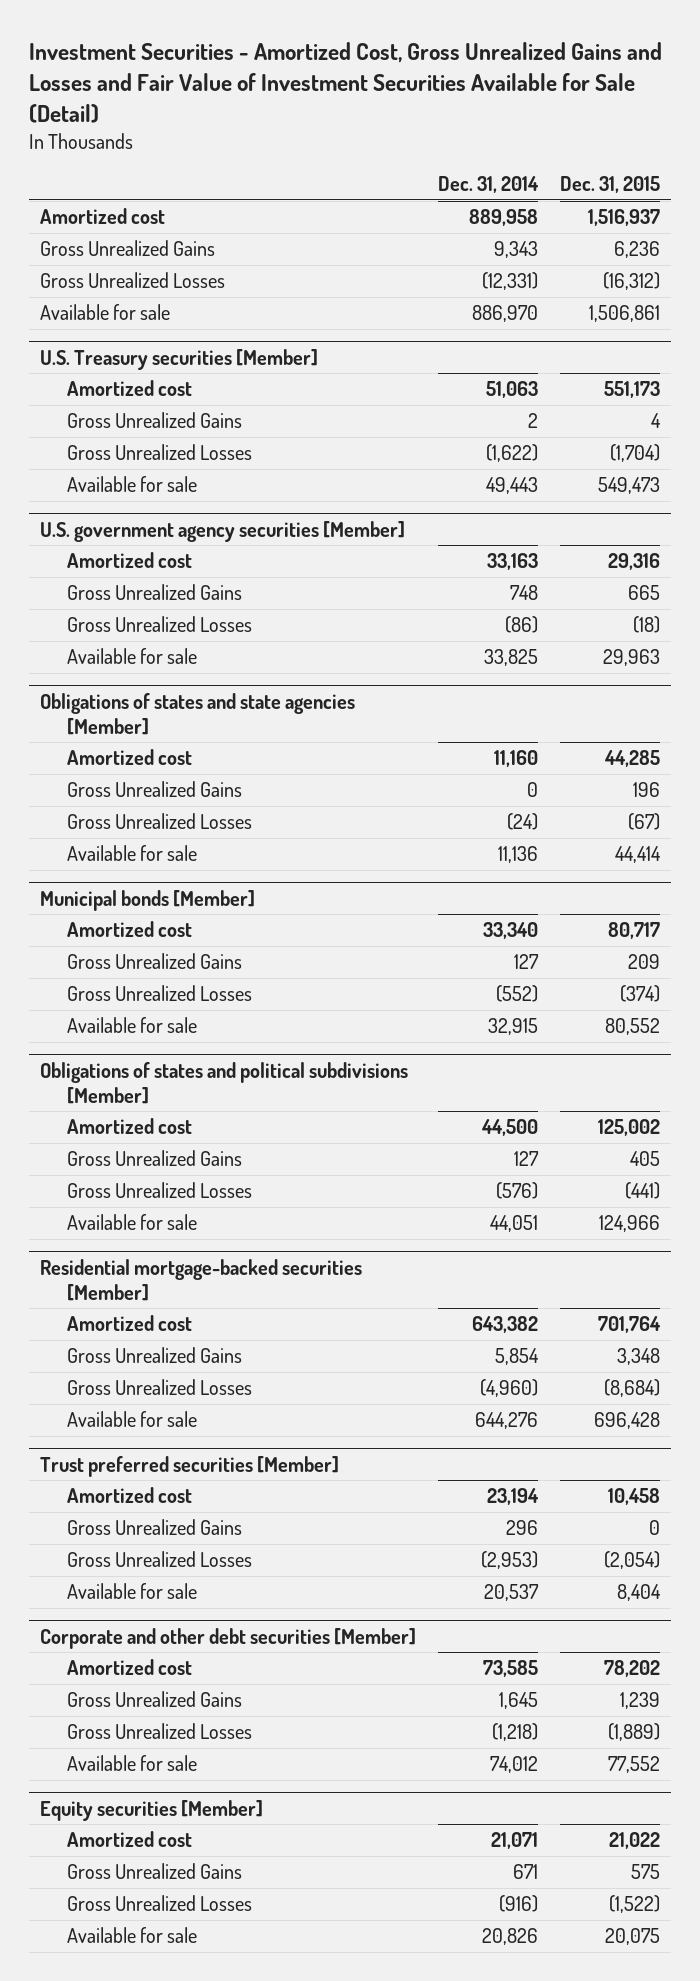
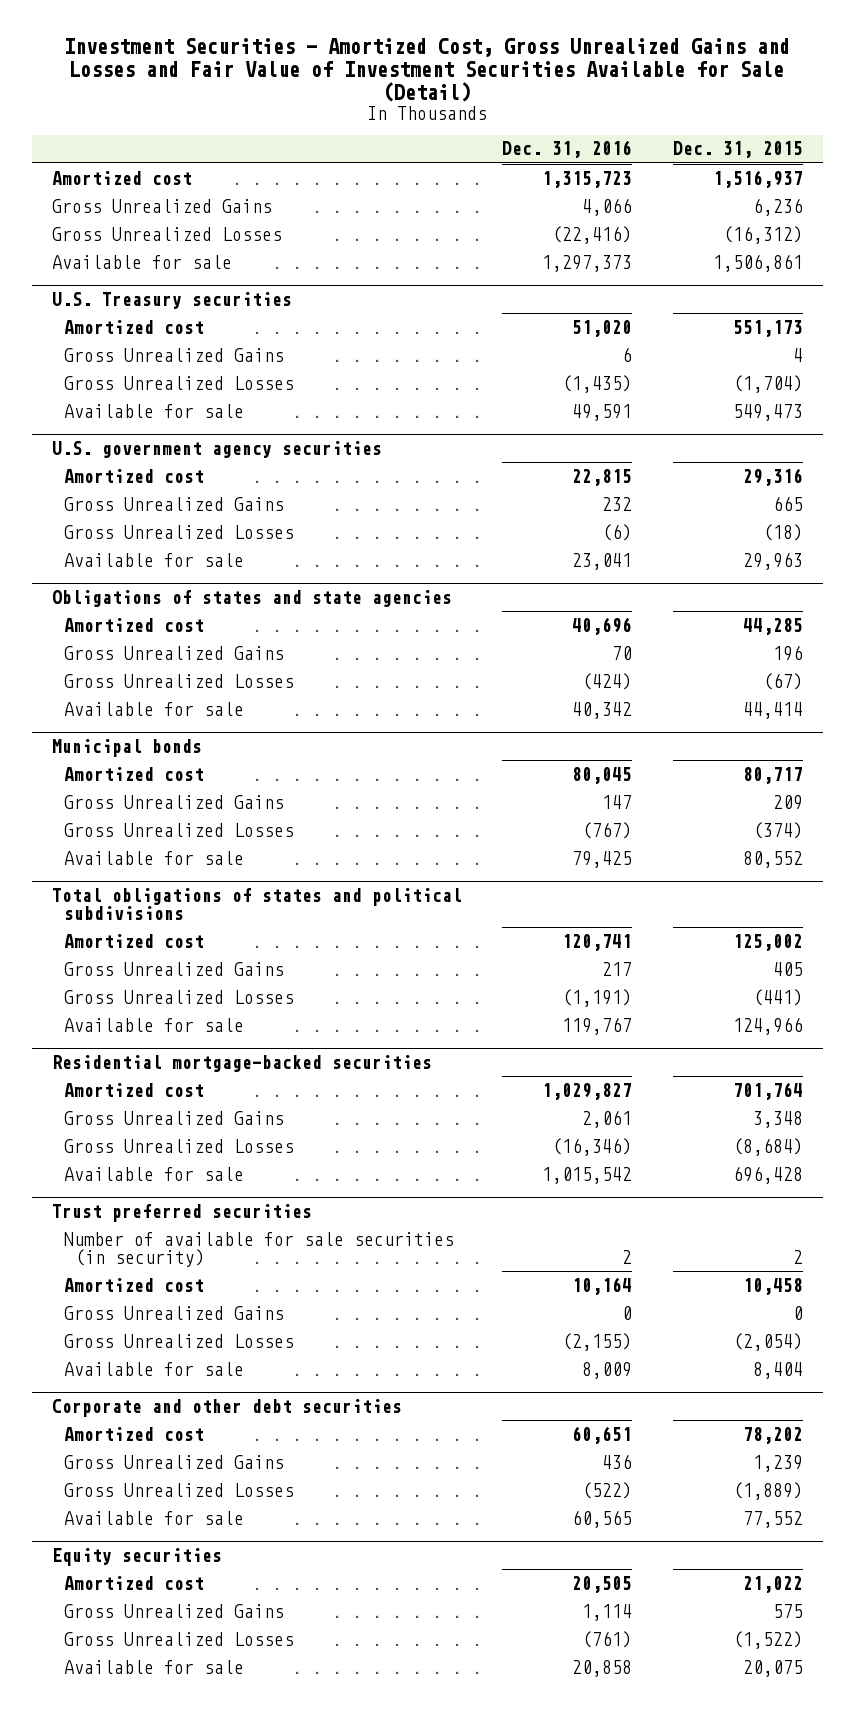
[438,176,540,194] Dec. 31, 2014 -> none
none -> [502,140,633,159] Dec. 31, 2016
[40,348,319,370] U.S. Treasury securities [Member] -> [51,291,292,309] U.S. Treasury securities
[40,520,406,542] U.S. government agency securities [Member] -> [51,440,382,458] U.S. government agency securities
[40,692,356,735] Obligations of states and state agencies [Member] -> [51,589,452,607] Obligations of states and state agencies
[40,889,256,911] Municipal bonds [Member] -> [51,738,202,757] Municipal bonds
[40,1061,409,1104] Obligations of states and political subdivisions [Member] -> [51,887,462,920] Total obligations of states and political subdivisions
[40,1258,363,1301] Residential mortgage-backed securities [Member] -> [51,1054,432,1072] Residential mortgage-backed securities
[40,1455,340,1477] Trust preferred securities [Member] -> [51,1203,312,1222] Trust preferred securities
none -> [63,1231,454,1267] Number of available for sale securities (in security)
[40,1627,417,1649] Corporate and other debt securities [Member] -> [51,1398,402,1417] Corporate and other debt securities
[40,1799,264,1821] Equity securities [Member] -> [51,1547,222,1566] Equity securities

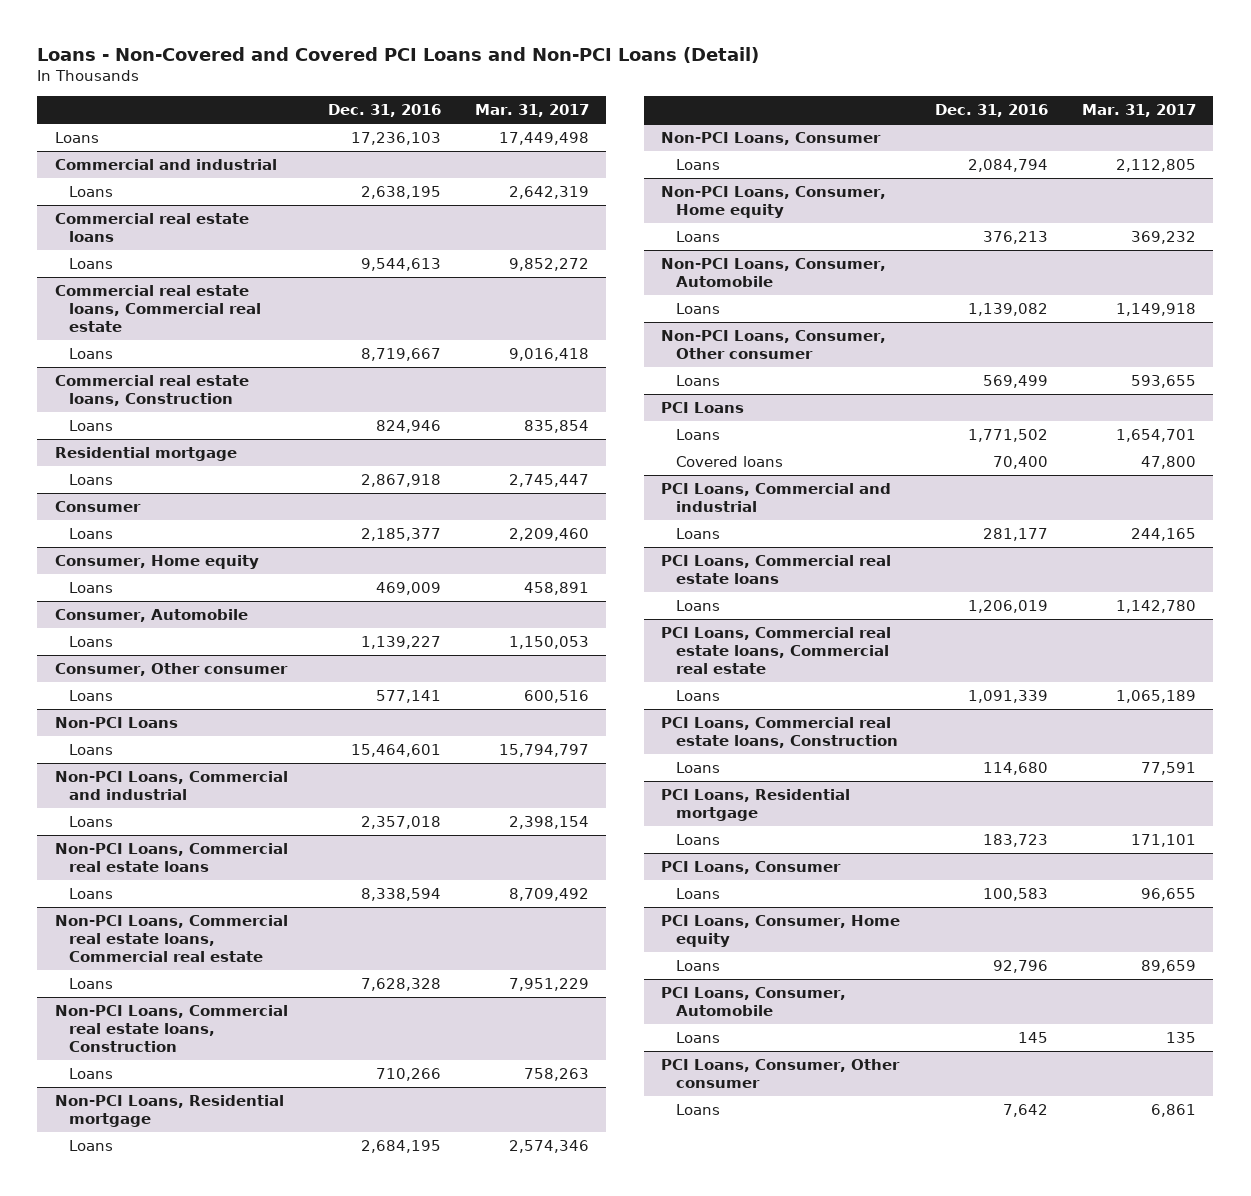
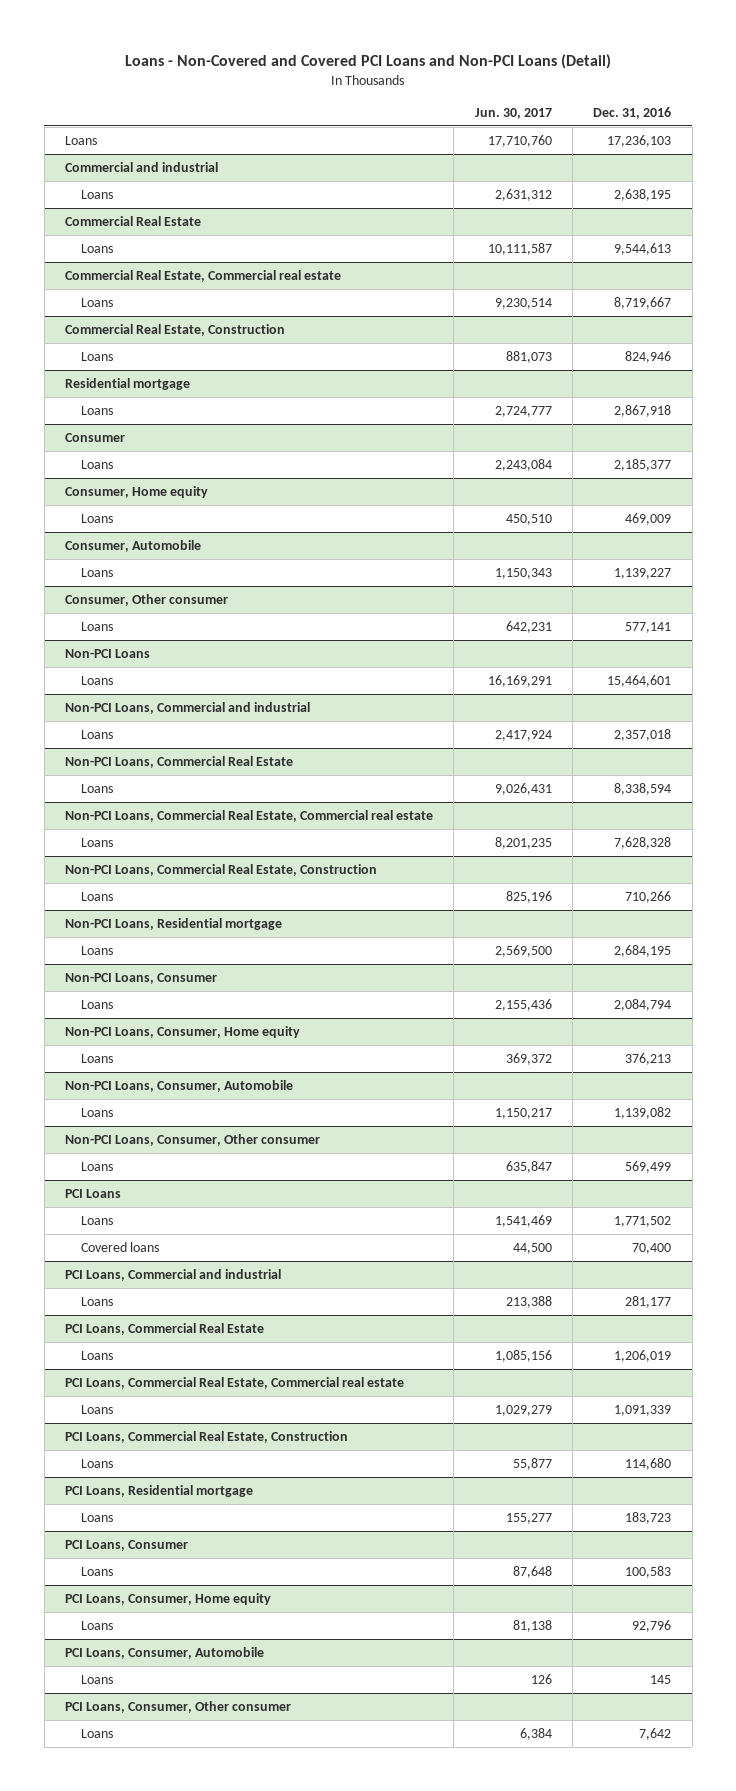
[475,104,590,118] Mar. 31, 2017 -> none
none -> [474,107,552,119] Jun. 30, 2017
[54,212,249,242] Commercial real estate loans -> [64,216,201,227] Commercial Real Estate
[54,284,262,332] Commercial real estate loans, Commercial real estate -> [64,270,341,283] Commercial Real Estate, Commercial real estate
[54,374,249,406] Commercial real estate loans, Construction -> [64,324,285,337] Commercial Real Estate, Construction
[54,842,288,872] Non-PCI Loans, Commercial real estate loans -> [64,756,293,769] Non-PCI Loans, Commercial Real Estate
[54,914,288,962] Non-PCI Loans, Commercial real estate loans, Commercial real estate -> [64,810,433,823] Non-PCI Loans, Commercial Real Estate, Commercial real estate
[54,1004,288,1052] Non-PCI Loans, Commercial real estate loans, Construction -> [64,864,377,877] Non-PCI Loans, Commercial Real Estate, Construction
[661,554,892,584] PCI Loans, Commercial real estate loans -> [64,1323,264,1336] PCI Loans, Commercial Real Estate
[661,626,892,674] PCI Loans, Commercial real estate loans, Commercial real estate -> [64,1377,404,1390] PCI Loans, Commercial Real Estate, Commercial real estate
[661,716,898,748] PCI Loans, Commercial real estate loans, Construction -> [64,1431,348,1444] PCI Loans, Commercial Real Estate, Construction

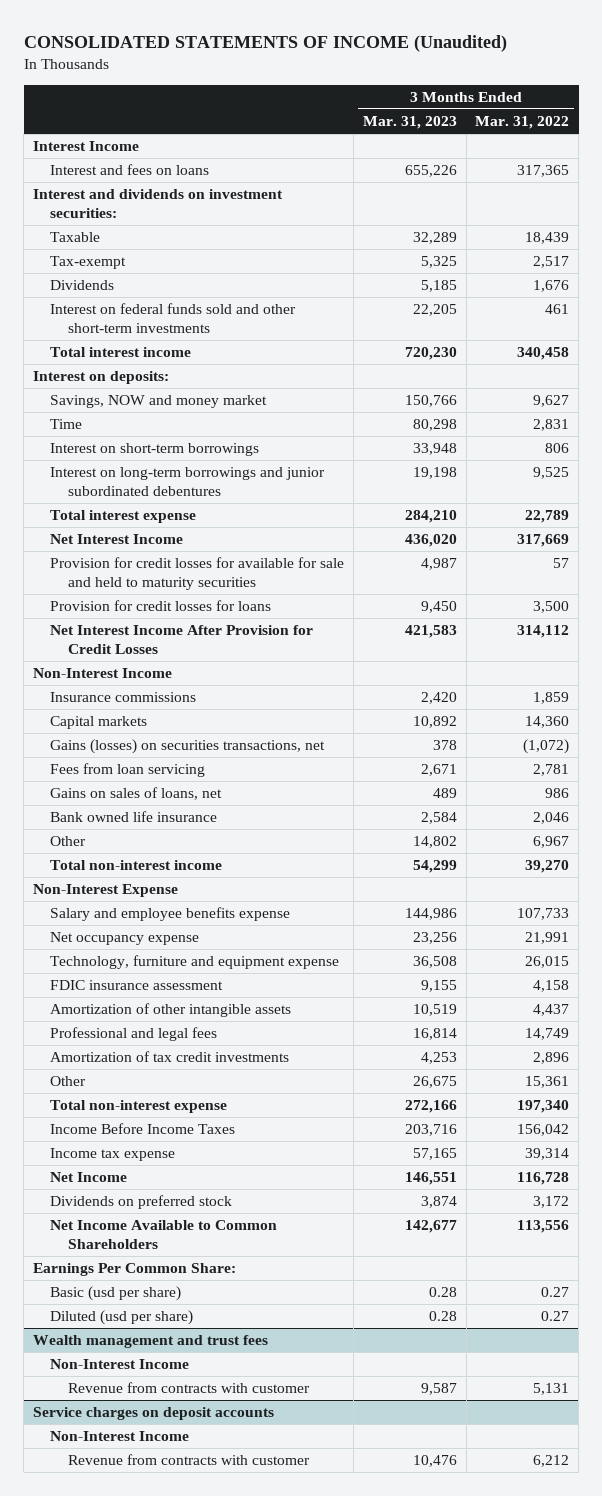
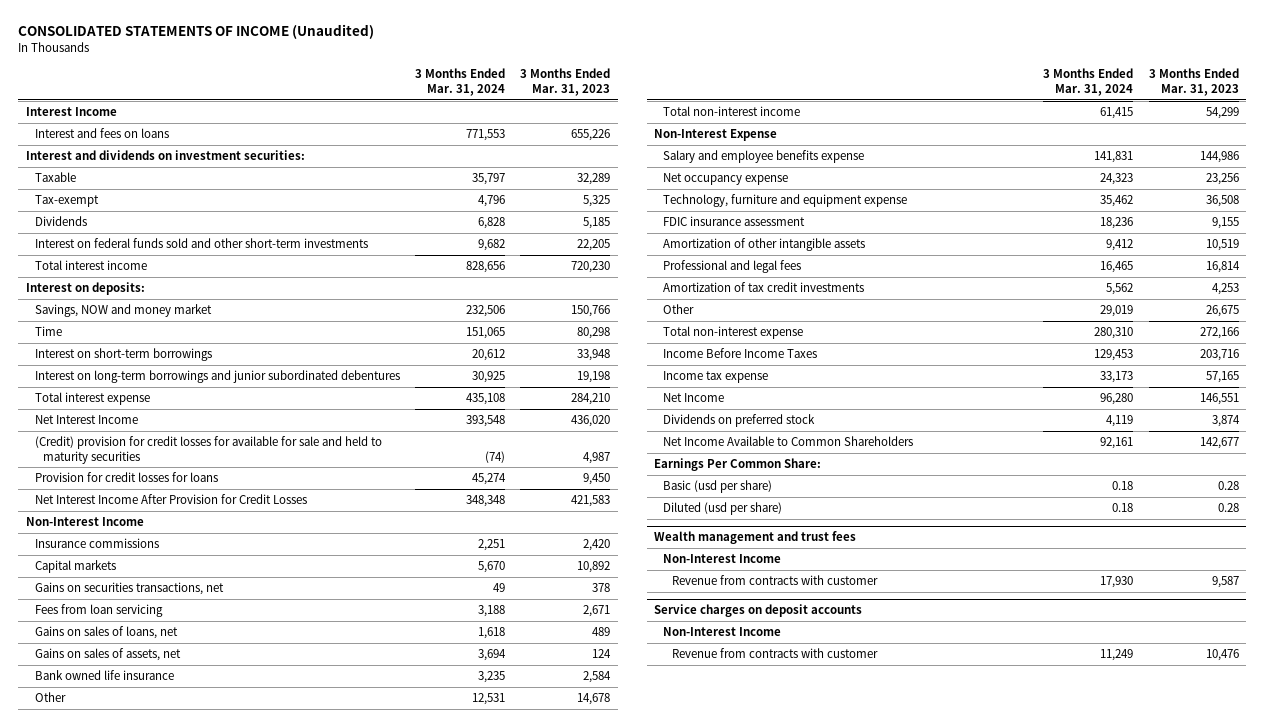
[475,116,570,130] Mar. 31, 2022 -> none
none -> [414,68,505,97] 3 Months Ended Mar. 31, 2024
[50,557,345,590] Provision for credit losses for available for sale and held to maturity securities -> [34,436,382,464] (Credit) provision for credit losses for available for sale and held to maturity securities
[50,739,326,755] Gains (losses) on securities transactions, net -> [34,582,224,596] Gains on securities transactions, net
none -> [34,648,181,662] Gains on sales of assets, net
[412,836,457,849] 14,802 -> [577,693,611,706] 14,678

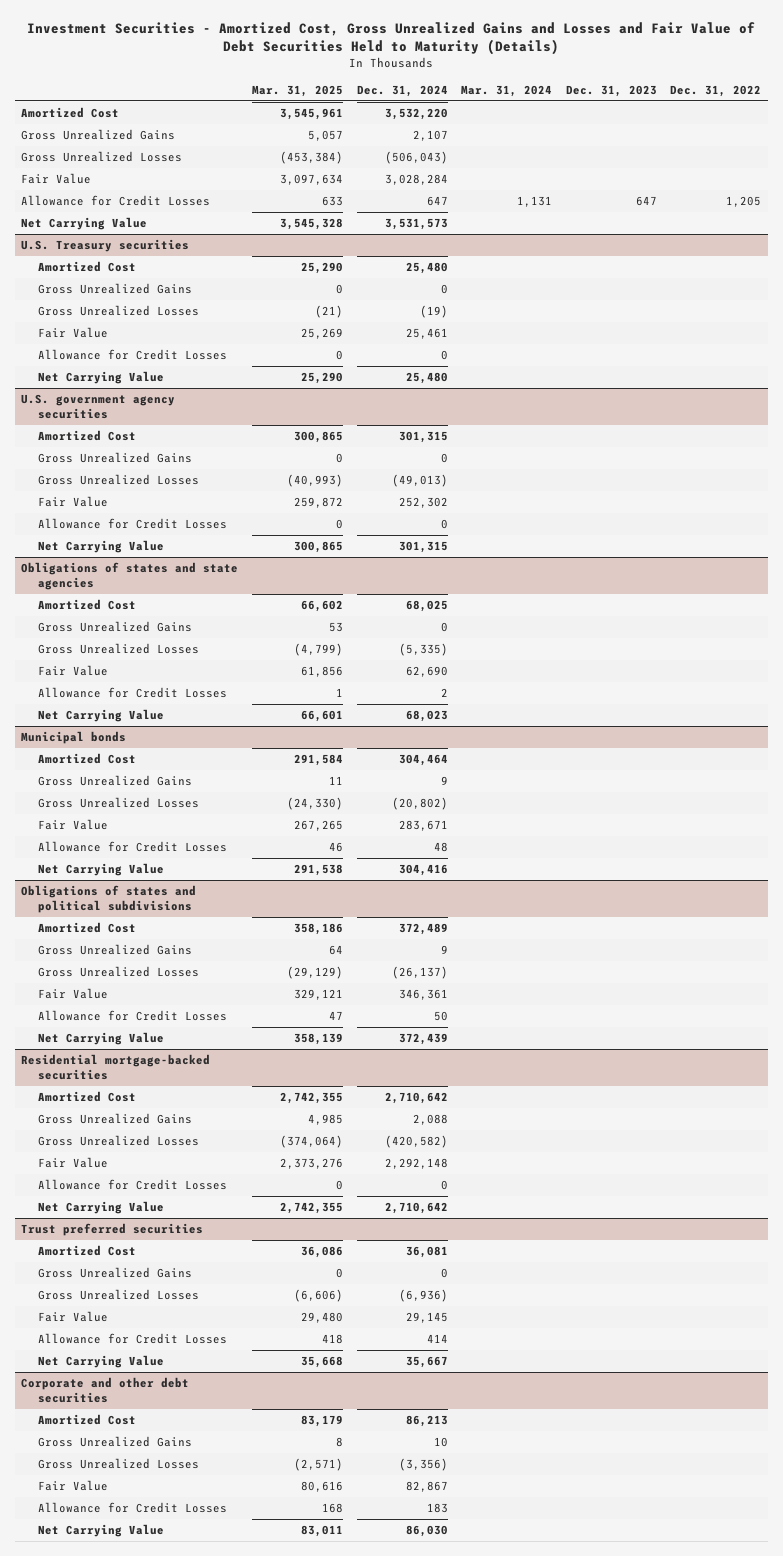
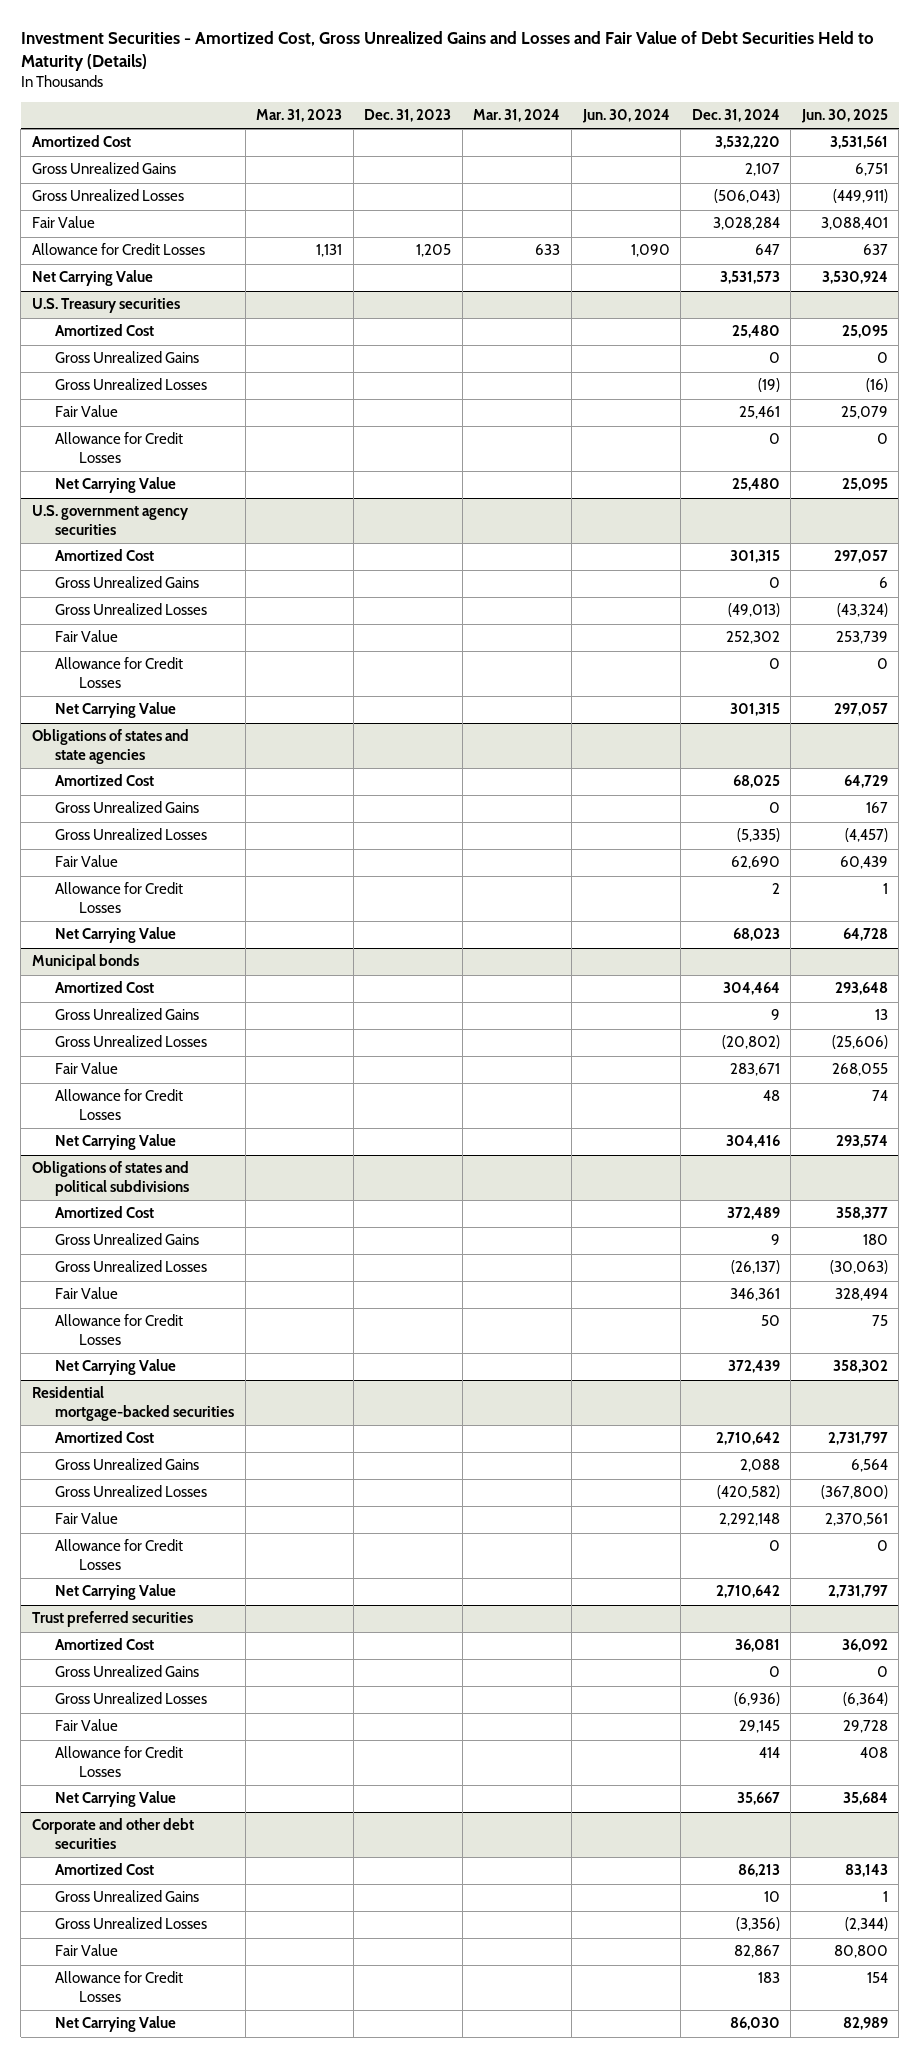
[251,84,343,97] Mar. 31, 2025 -> none
[670,84,762,97] Dec. 31, 2022 -> none
none -> [256,109,343,123] Mar. 31, 2023
none -> [581,109,670,124] Jun. 30, 2024
none -> [800,109,888,124] Jun. 30, 2025
[517,196,553,208] 1,131 -> [535,244,561,256] 633
[635,196,657,207] 647 -> [416,244,452,258] 1,205

